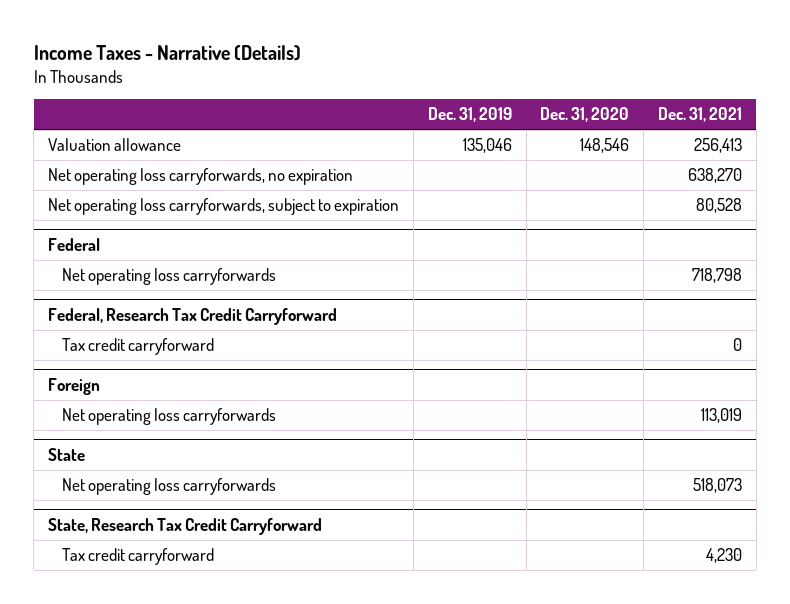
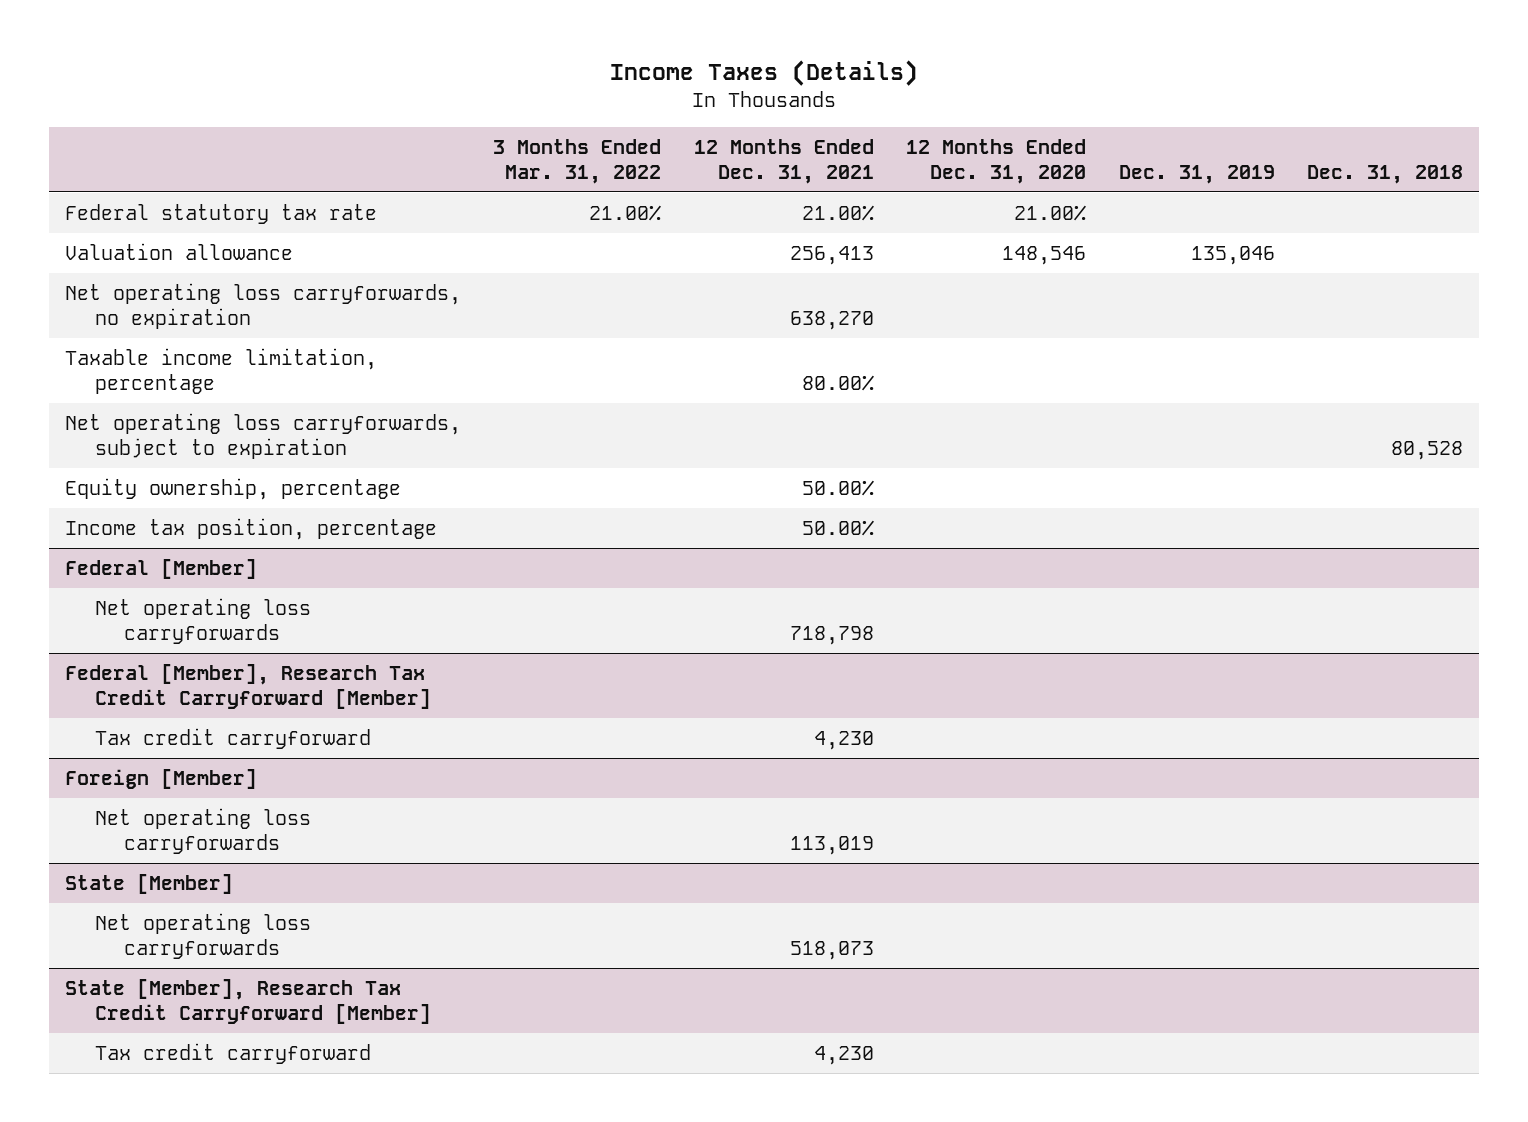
[33,44,301,61] Income Taxes - Narrative (Details) -> [609,59,918,86] Income Taxes (Details)
[540,107,630,123] Dec. 31, 2020 -> none
[658,107,743,123] Dec. 31, 2021 -> none
none -> [493,138,662,184] 3 Months Ended Mar. 31, 2022
none -> [693,138,874,184] 12 Months Ended Dec. 31, 2021
none -> [906,138,1087,184] 12 Months Ended Dec. 31, 2020
none -> [1306,164,1463,184] Dec. 31, 2018
none -> [64,203,377,224] Federal statutory tax rate
none -> [64,347,377,395] Taxable income limitation, percentage
none -> [64,477,401,500] Equity ownership, percentage
none -> [64,517,437,540] Income tax position, percentage
[48,237,101,251] Federal -> [64,558,257,579] Federal [Member]
[48,307,338,325] Federal, Research Tax Credit Carryforward -> [64,663,431,710] Federal [Member], Research Tax Credit Carryforward [Member]
[48,377,101,395] Foreign -> [64,768,257,789] Foreign [Member]
[48,447,86,461] State -> [64,873,233,894] State [Member]
[48,517,323,535] State, Research Tax Credit Carryforward -> [64,978,431,1025] State [Member], Research Tax Credit Carryforward [Member]

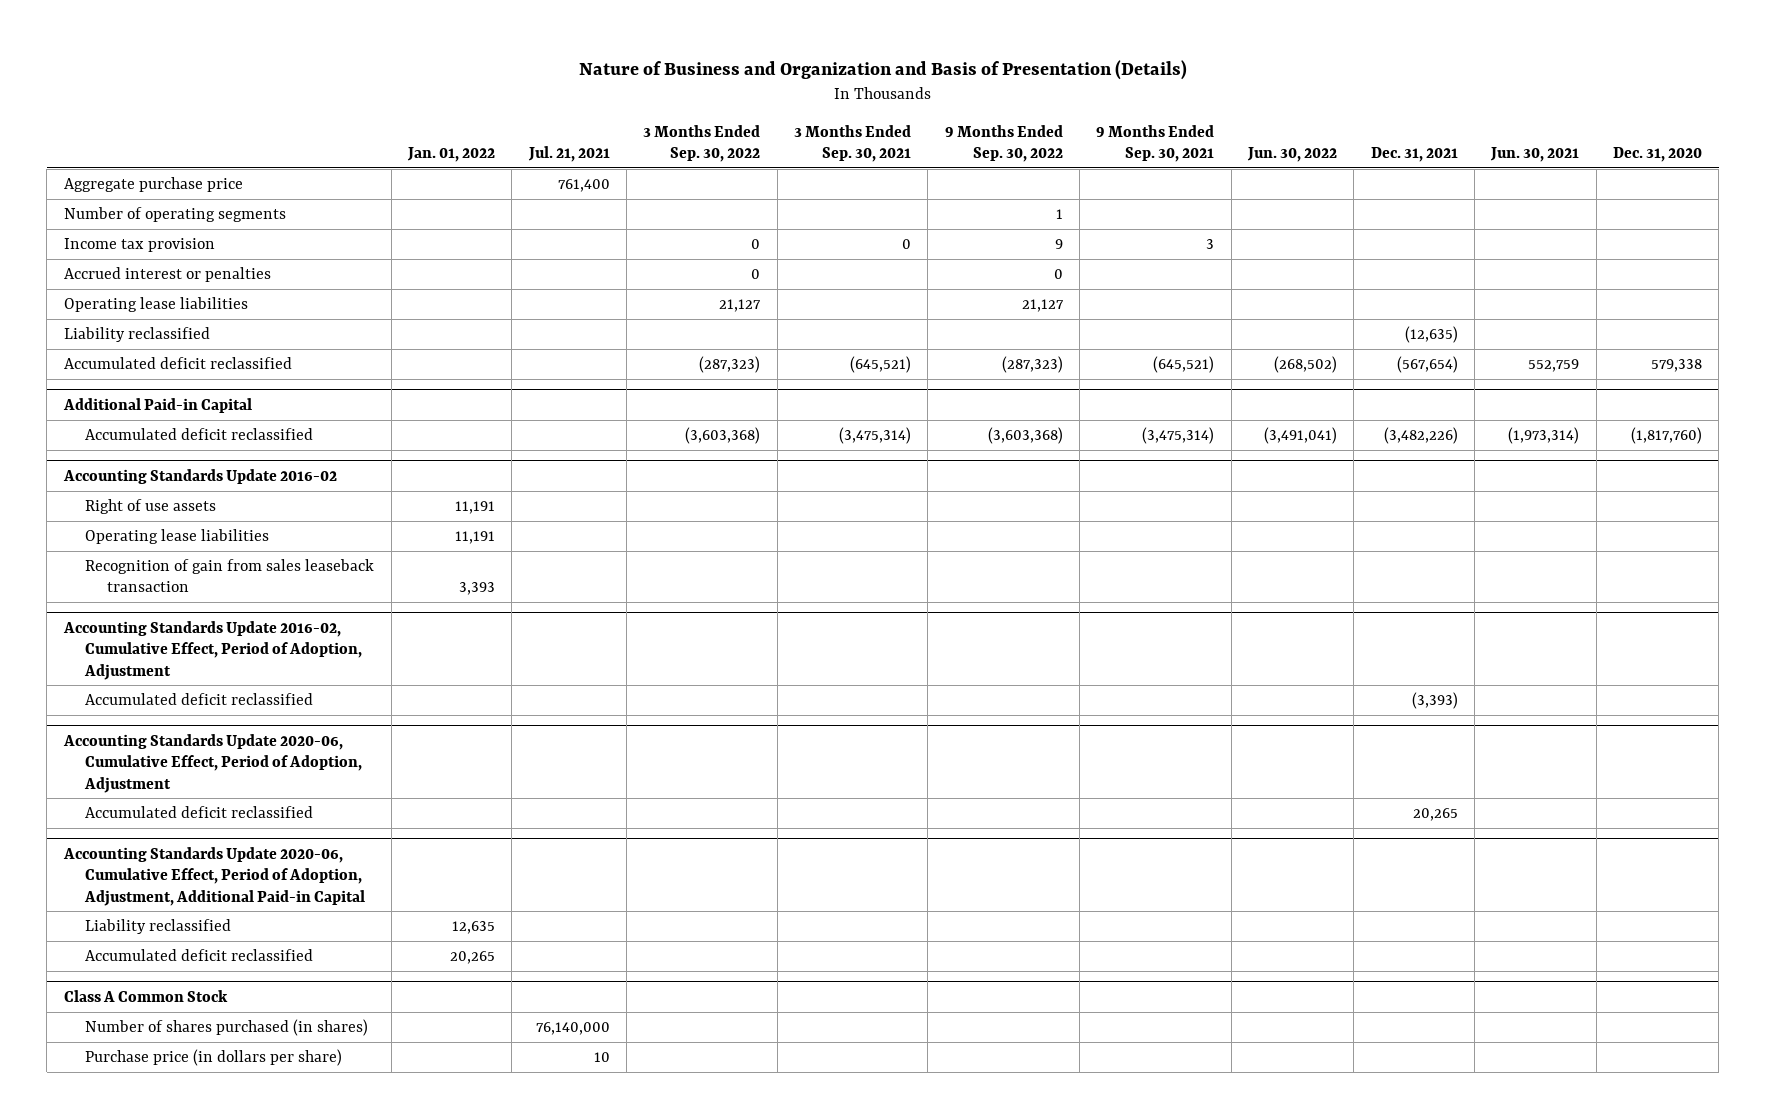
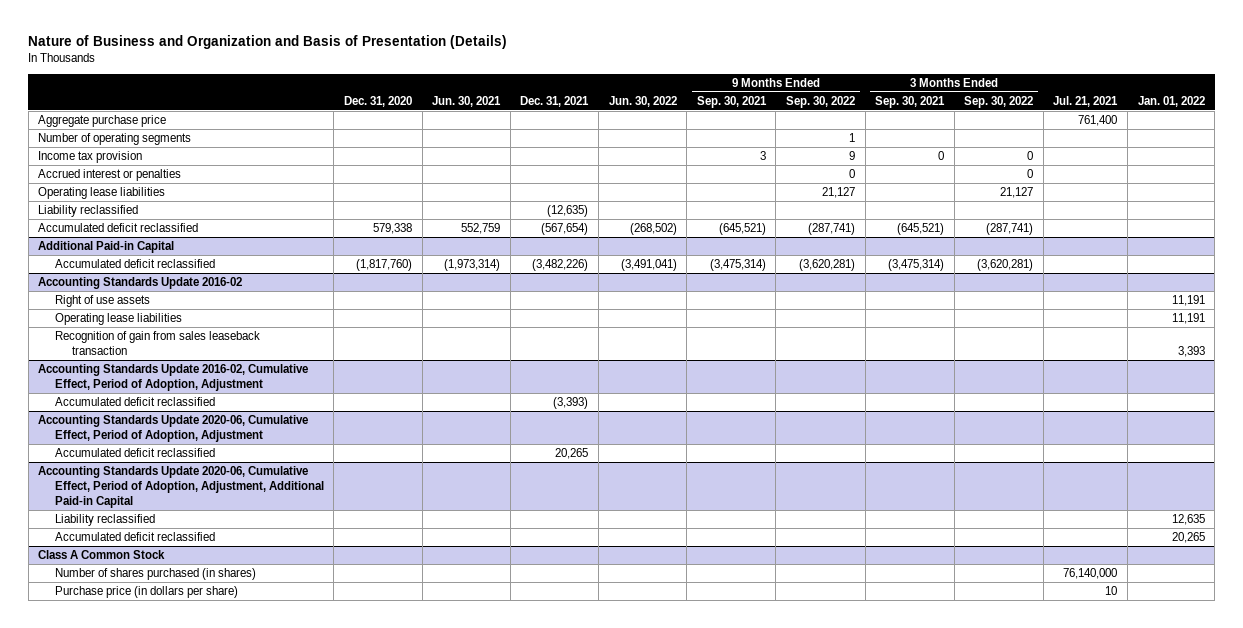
[699,356,761,374] (287,323) -> [986,223,1034,236] (287,741)
[1001,356,1063,374] (287,323) -> [807,223,855,236] (287,741)
[685,427,761,445] (3,603,368) -> [977,259,1034,272] (3,620,281)
[987,427,1063,445] (3,603,368) -> [798,259,855,272] (3,620,281)

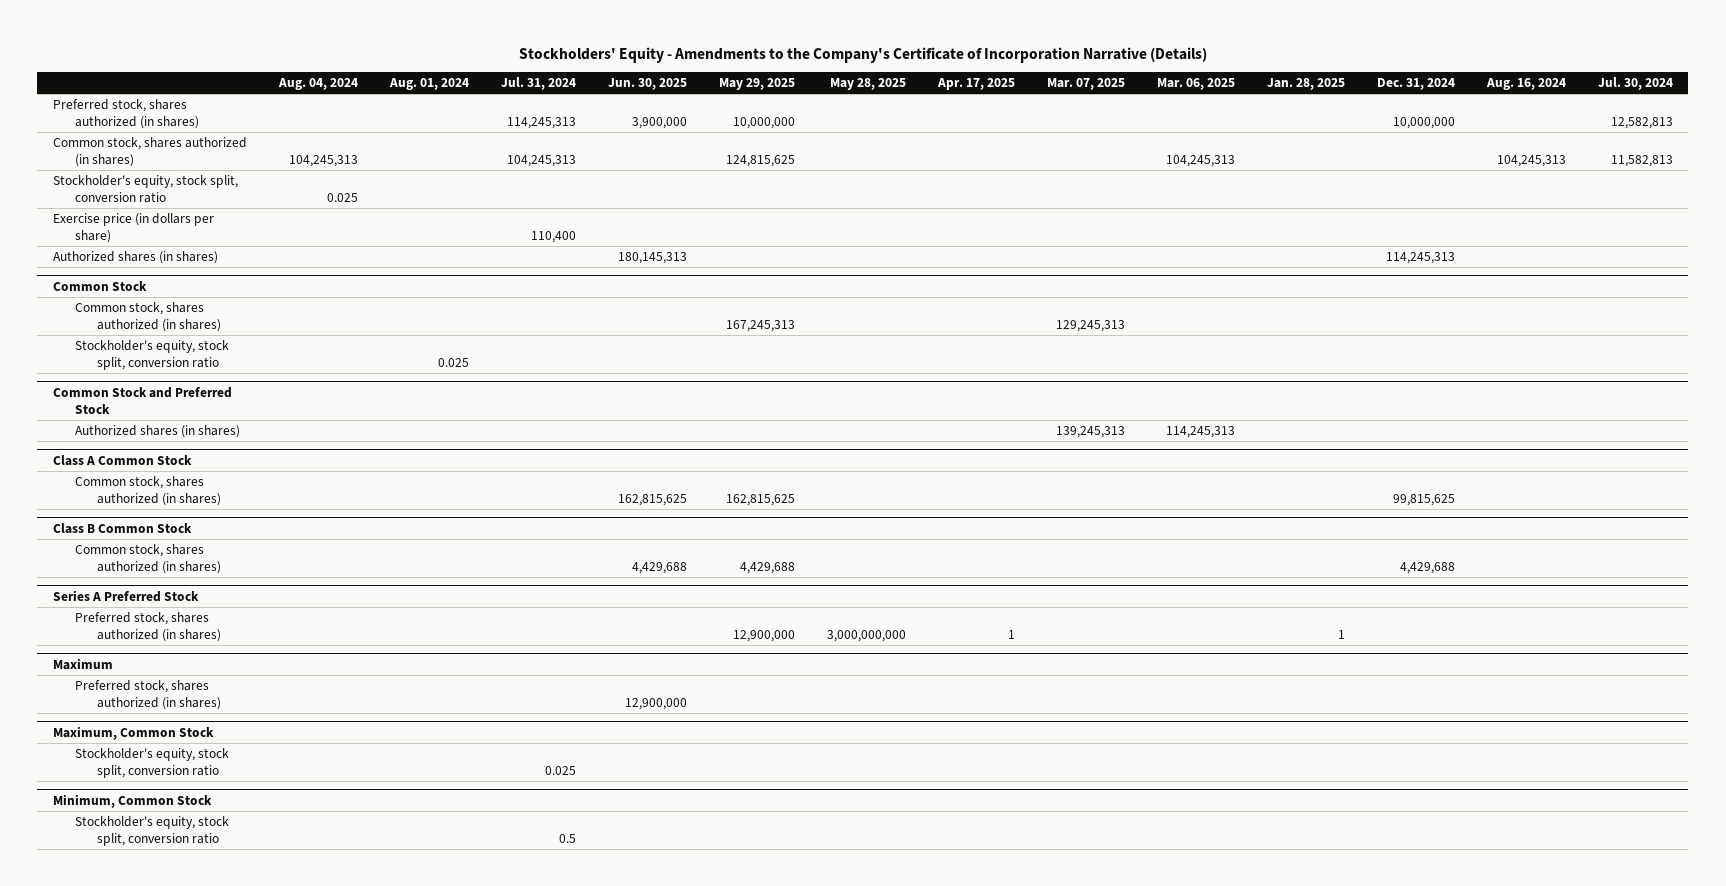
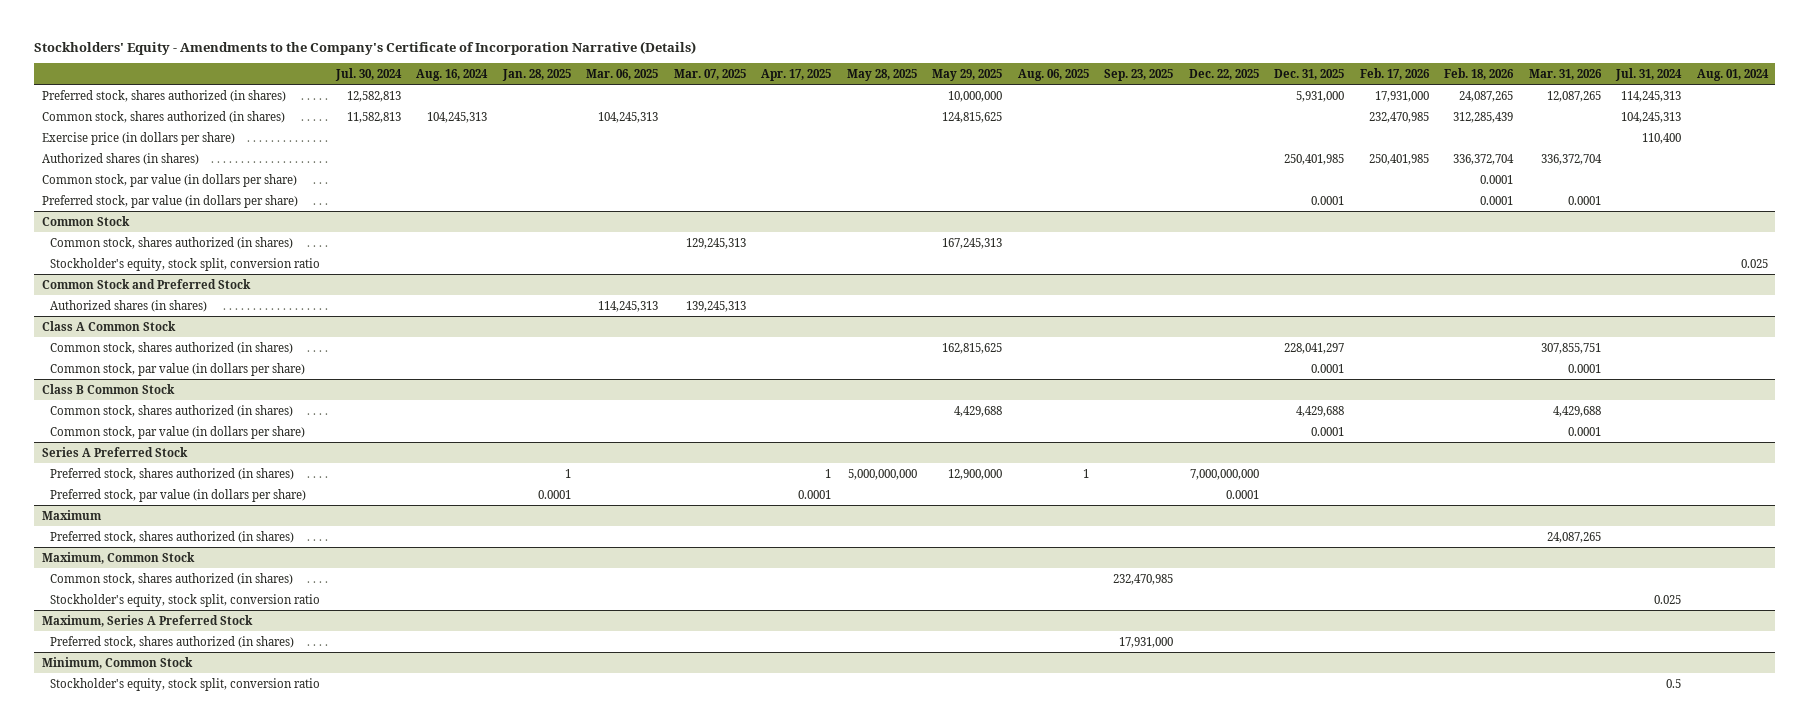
[278,78,359,91] Aug. 04, 2024 -> none
[608,78,688,91] Jun. 30, 2025 -> none
[1376,78,1455,91] Dec. 31, 2024 -> none
none -> [1017,68,1089,81] Aug. 06, 2025
none -> [1104,68,1174,81] Sep. 23, 2025
none -> [1188,68,1259,80] Dec. 22, 2025
none -> [1274,68,1345,80] Dec. 31, 2025
none -> [1359,67,1430,80] Feb. 17, 2026
none -> [1444,67,1515,80] Feb. 18, 2026
none -> [1528,68,1602,80] Mar. 31, 2026
[53,174,239,204] Stockholder's equity, stock split, conversion ratio -> none
none -> [42,173,298,187] Common stock, par value (in dollars per share)
none -> [42,194,299,208] Preferred stock, par value (in dollars per share)
none -> [50,362,306,376] Common stock, par value (in dollars per share)
none -> [50,425,306,439] Common stock, par value (in dollars per share)
[826,630,906,643] 3,000,000,000 -> [847,468,917,480] 5,000,000,000
none -> [50,488,307,502] Preferred stock, par value (in dollars per share)
none -> [50,572,294,585] Common stock, shares authorized (in shares)
none -> [42,614,254,627] Maximum, Series A Preferred Stock
none -> [50,635,295,648] Preferred stock, shares authorized (in shares)

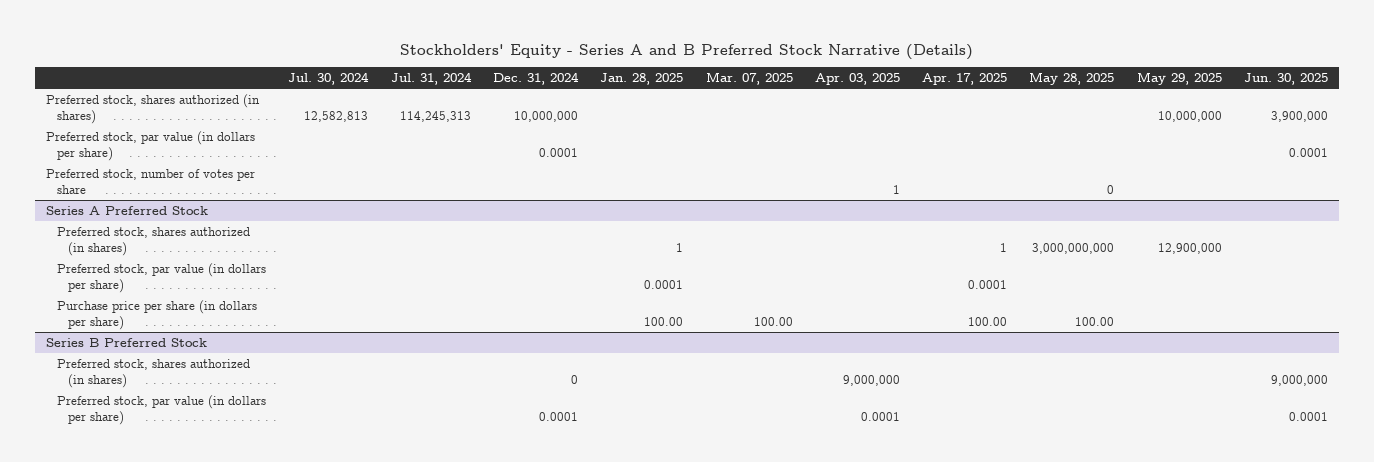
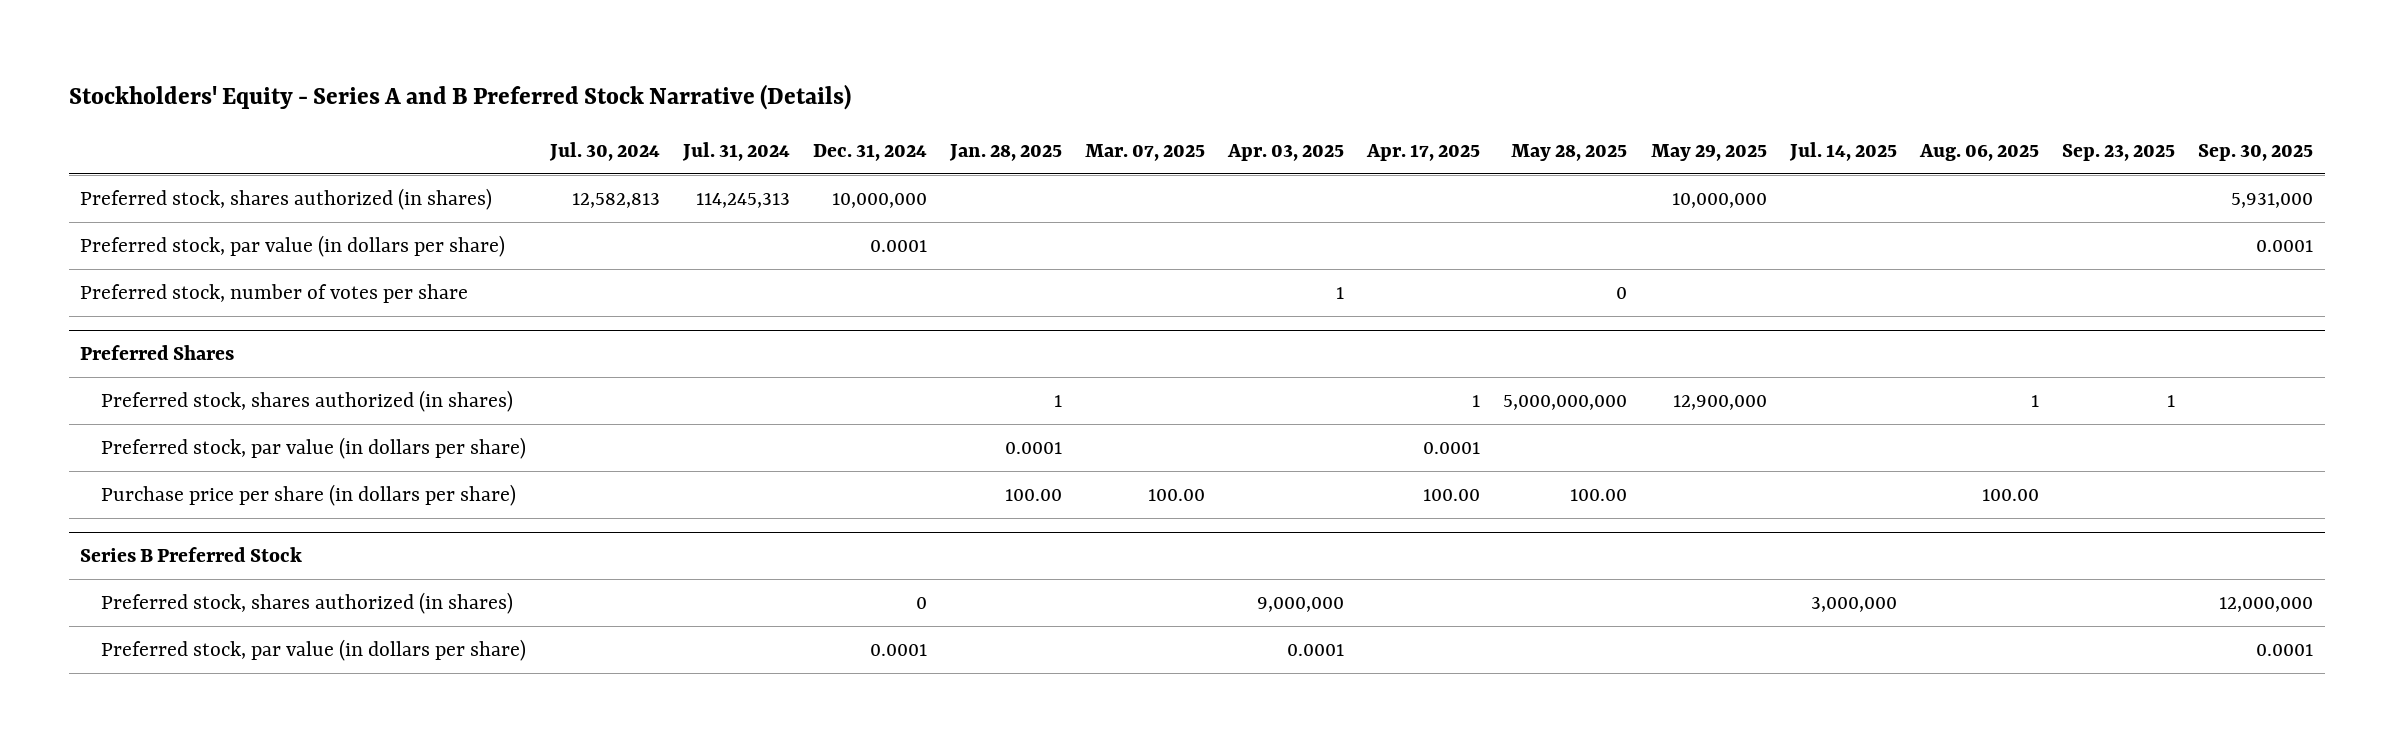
[1243,73,1328,86] Jun. 30, 2025 -> none
none -> [1788,142,1897,162] Jul. 14, 2025
none -> [1918,144,2039,162] Aug. 06, 2025
none -> [2061,144,2175,162] Sep. 23, 2025
none -> [2198,144,2314,162] Sep. 30, 2025
[46,205,209,215] Series A Preferred Stock -> [80,345,235,361] Preferred Shares
[1032,243,1115,255] 3,000,000,000 -> [1503,394,1628,410] 5,000,000,000

